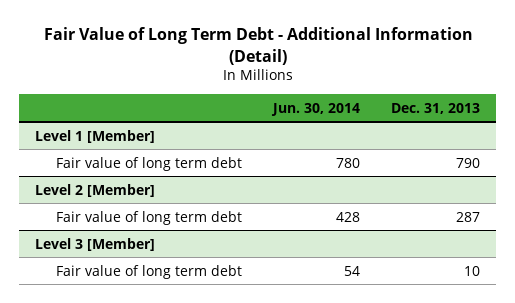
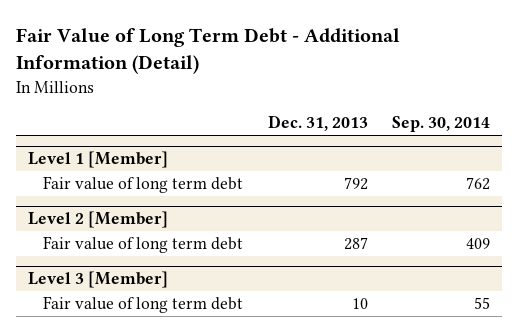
[271,102,361,116] Jun. 30, 2014 -> none
none -> [392,116,491,133] Sep. 30, 2014
[456,157,481,168] 790 -> [343,177,368,191] 792

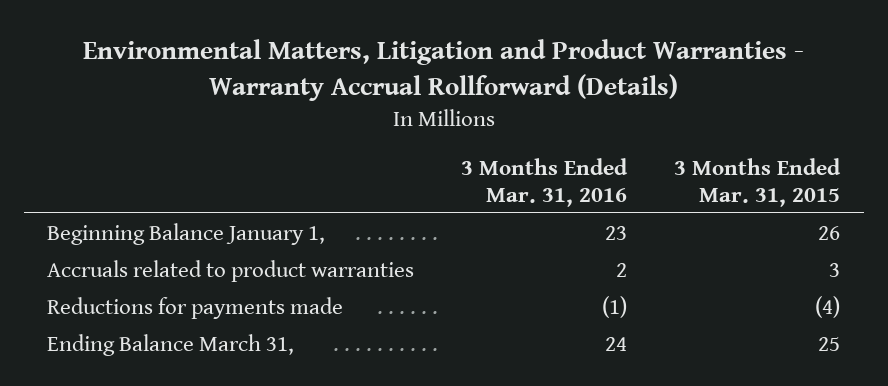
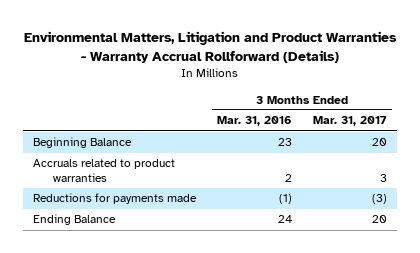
[674,157,842,207] 3 Months Ended Mar. 31, 2015 -> none
none -> [312,116,387,127] Mar. 31, 2017
[47,222,326,245] Beginning Balance January 1, -> [33,137,133,149] Beginning Balance
[47,333,295,356] Ending Balance March 31, -> [33,214,117,226] Ending Balance

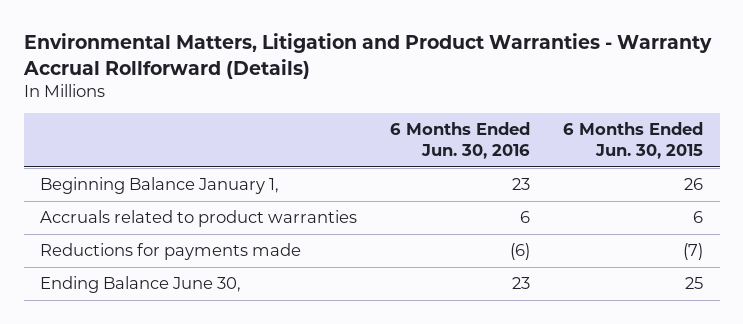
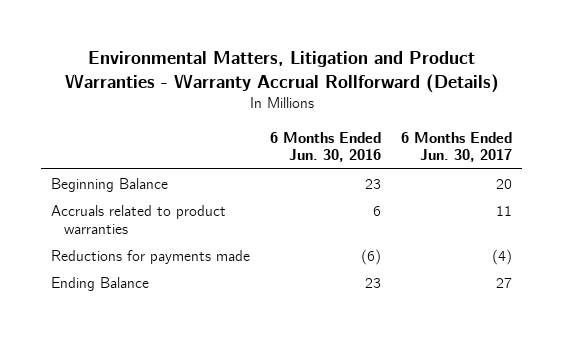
[563,122,704,160] 6 Months Ended Jun. 30, 2015 -> none
none -> [401,131,513,163] 6 Months Ended Jun. 30, 2017
[40,177,280,195] Beginning Balance January 1, -> [51,177,169,192] Beginning Balance
[40,276,242,294] Ending Balance June 30, -> [51,276,150,291] Ending Balance

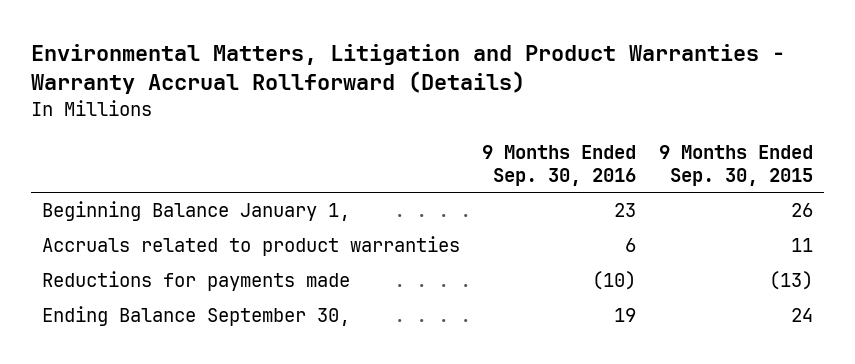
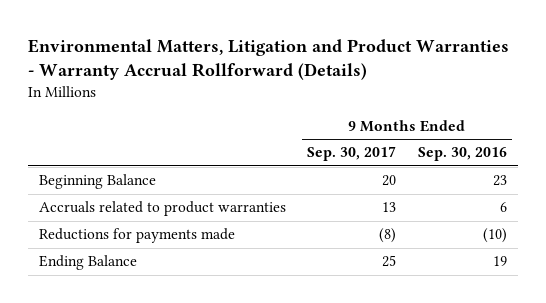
[658,144,813,186] 9 Months Ended Sep. 30, 2015 -> none
none -> [307,146,397,162] Sep. 30, 2017
[42,201,351,222] Beginning Balance January 1, -> [38,174,156,190] Beginning Balance
[42,306,351,327] Ending Balance September 30, -> [38,255,137,271] Ending Balance

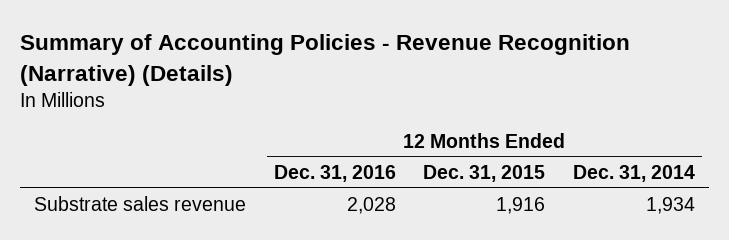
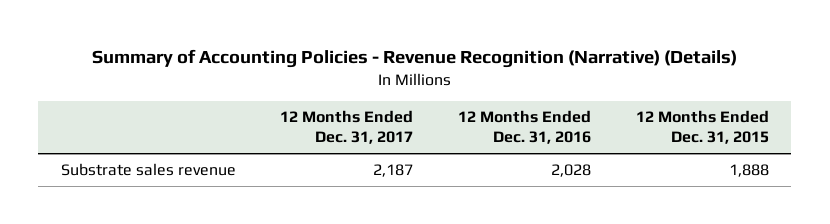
[572,164,695,182] Dec. 31, 2014 -> none
none -> [280,110,414,145] 12 Months Ended Dec. 31, 2017
[496,197,546,215] 1,916 -> [728,164,769,178] 1,888

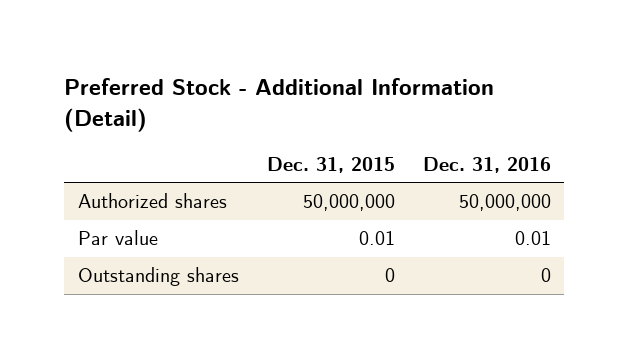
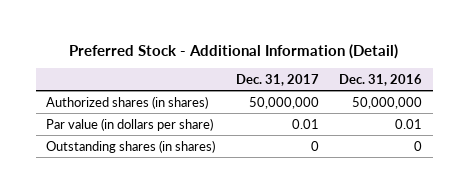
[266,157,395,174] Dec. 31, 2015 -> none
none -> [235,73,319,86] Dec. 31, 2017
[78,193,228,209] Authorized shares -> [46,95,209,109] Authorized shares (in shares)
[78,230,159,246] Par value -> [46,117,214,131] Par value (in dollars per share)
[78,267,240,287] Outstanding shares -> [46,139,216,153] Outstanding shares (in shares)

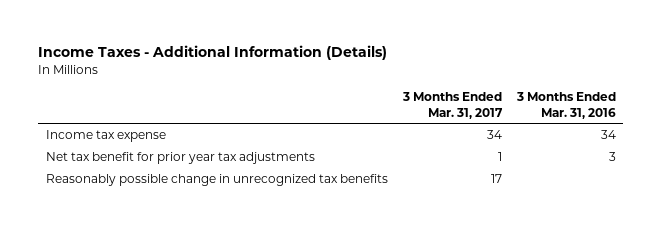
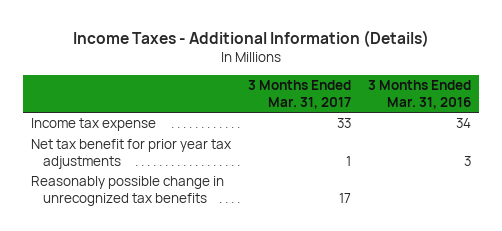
[486,130,502,140] 34 -> [337,118,352,129] 33

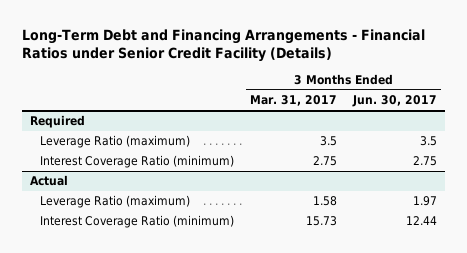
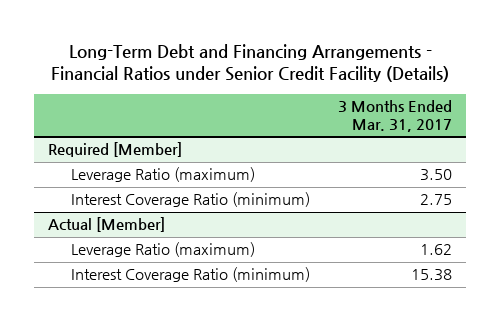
[352,95,438,108] Jun. 30, 2017 -> none
[30,115,86,129] Required -> [48,142,183,158] Required [Member]
[320,136,338,147] 3.5 -> [419,169,452,182] 3.50
[30,175,69,187] Actual -> [48,217,166,233] Actual [Member]
[313,196,338,207] 1.58 -> [419,244,452,256] 1.62
[306,216,338,227] 15.73 -> [410,269,452,282] 15.38

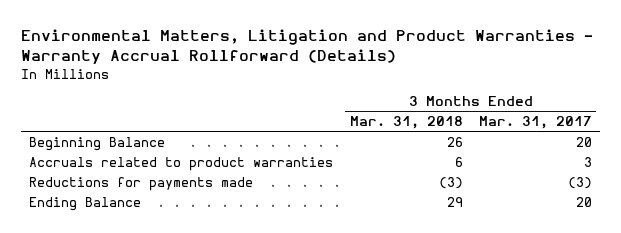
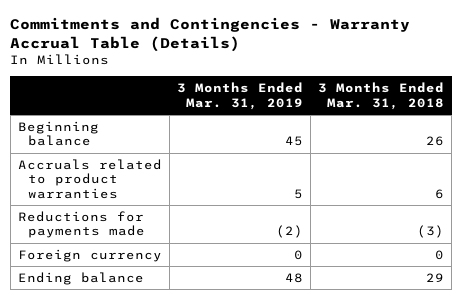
[21,29,594,65] Environmental Matters, Litigation and Product Warranties - Warranty Accrual Rollforward (Details) -> [10,17,411,52] Commitments and Contingencies - Warranty Accrual Table (Details)
[478,116,592,130] Mar. 31, 2017 -> none
none -> [177,82,304,110] 3 Months Ended Mar. 31, 2019
[29,136,166,151] Beginning Balance -> [17,120,99,147] Beginning balance
none -> [17,248,162,262] Foreign currency
[29,196,142,211] Ending Balance -> [17,271,144,285] Ending balance

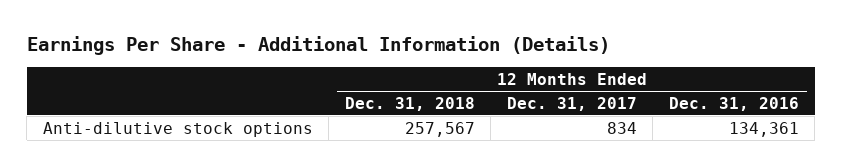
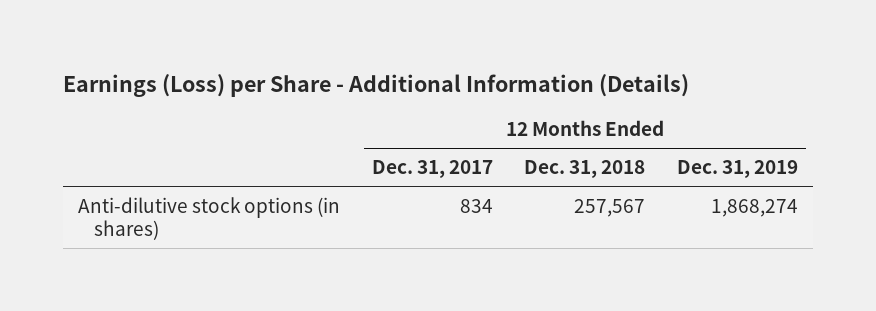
[26,36,610,56] Earnings Per Share - Additional Information (Details) -> [62,73,689,97] Earnings (Loss) per Share - Additional Information (Details)
[668,96,799,111] Dec. 31, 2016 -> none
none -> [676,160,798,179] Dec. 31, 2019
[42,121,313,137] Anti-dilutive stock options -> [78,196,341,240] Anti-dilutive stock options (in shares)

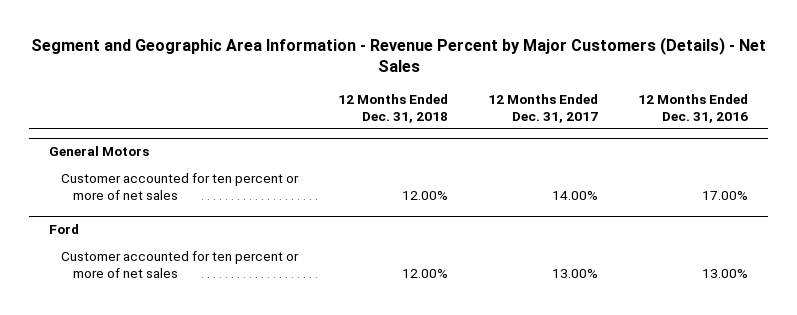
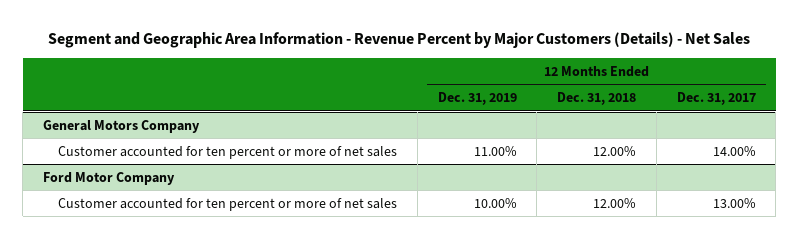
[637,93,748,123] 12 Months Ended Dec. 31, 2016 -> none
none -> [437,92,517,106] Dec. 31, 2019
[49,146,150,157] General Motors -> [43,119,201,133] General Motors Company
[49,224,80,235] Ford -> [43,171,176,185] Ford Motor Company

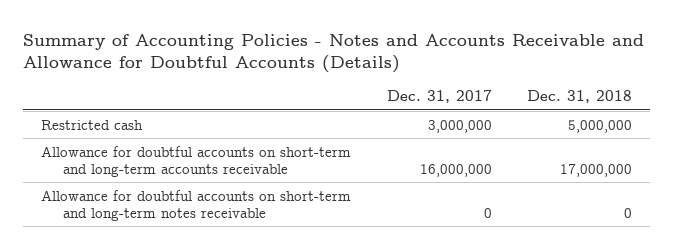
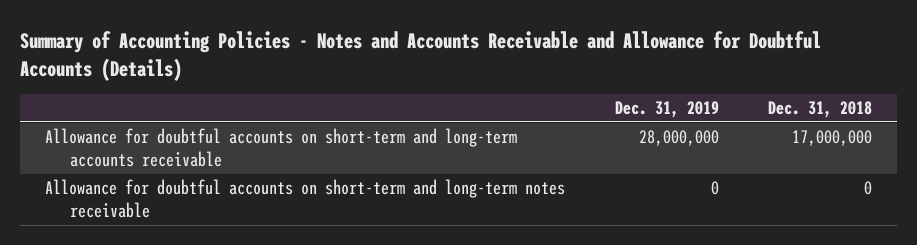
[386,90,492,104] Dec. 31, 2017 -> none
none -> [614,101,719,119] Dec. 31, 2019
[40,119,143,130] Restricted cash -> none

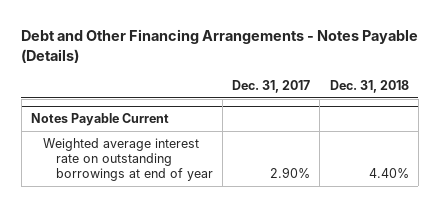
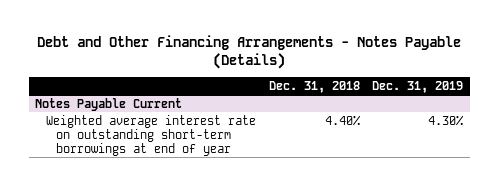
[232,80,311,94] Dec. 31, 2017 -> none
none -> [372,80,464,93] Dec. 31, 2019
[43,137,213,182] Weighted average interest rate on outstanding borrowings at end of year -> [45,114,256,156] Weighted average interest rate on outstanding short-term borrowings at end of year

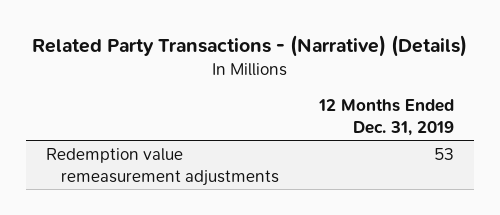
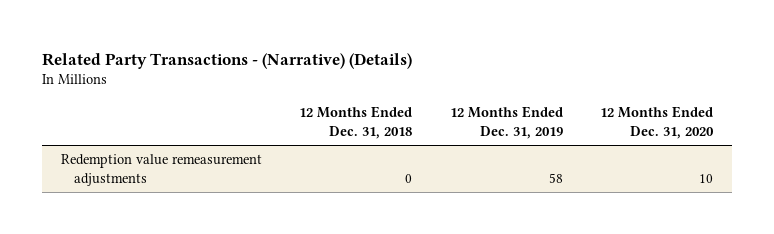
none -> [299,106,413,140] 12 Months Ended Dec. 31, 2018
none -> [600,106,715,140] 12 Months Ended Dec. 31, 2020
[434,148,455,161] 53 -> [548,173,563,184] 58

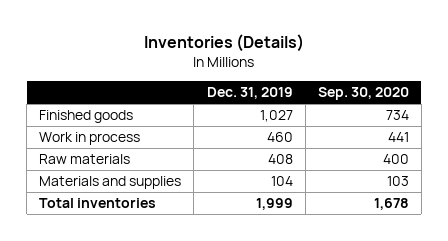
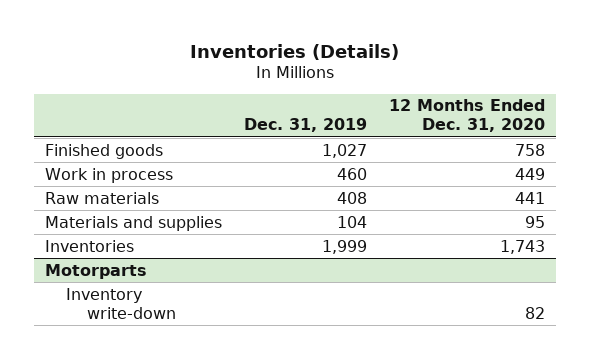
[317,87,409,101] Sep. 30, 2020 -> none
none -> [389,99,546,133] 12 Months Ended Dec. 31, 2020
[39,198,157,209] Total inventories -> [45,239,135,252] Inventories
none -> [45,263,148,279] Motorparts
none -> [66,287,176,319] Inventory write-down

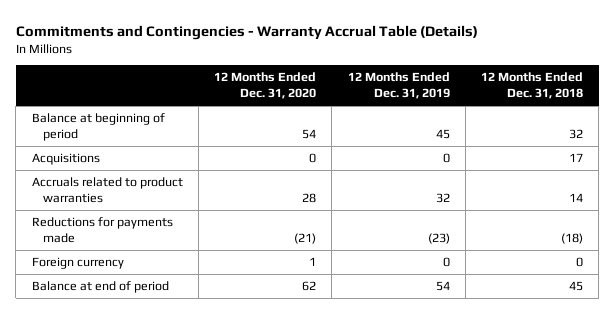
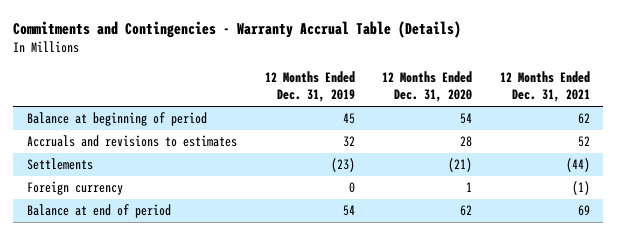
[481,72,584,100] 12 Months Ended Dec. 31, 2018 -> none
none -> [499,71,590,103] 12 Months Ended Dec. 31, 2021
[31,152,100,165] Acquisitions -> none
[31,176,183,203] Accruals related to product warranties -> [27,135,238,148] Accruals and revisions to estimates
[31,216,173,243] Reductions for payments made -> [27,158,94,171] Settlements

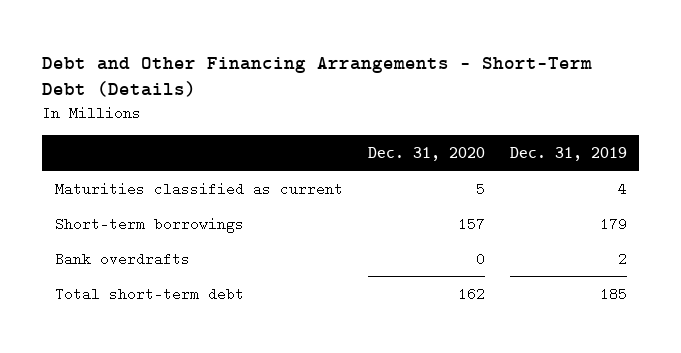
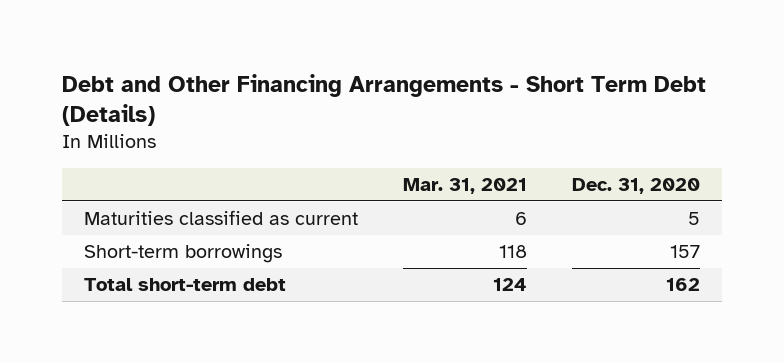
[42,56,593,98] Debt and Other Financing Arrangements - Short-Term Debt (Details) -> [61,74,706,127] Debt and Other Financing Arrangements - Short Term Debt (Details)
[509,147,627,162] Dec. 31, 2019 -> none
none -> [403,177,528,194] Mar. 31, 2021
[54,251,190,266] Bank overdrafts -> none

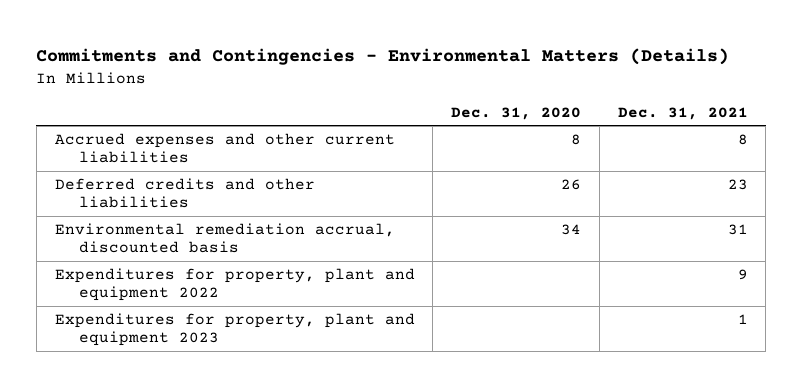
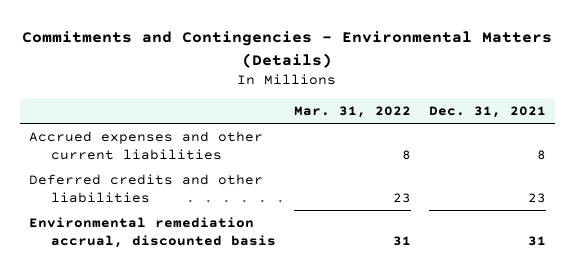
[451,107,582,121] Dec. 31, 2020 -> none
none -> [293,105,411,118] Mar. 31, 2022
[54,267,415,302] Expenditures for property, plant and equipment 2022 -> none
[54,312,415,347] Expenditures for property, plant and equipment 2023 -> none

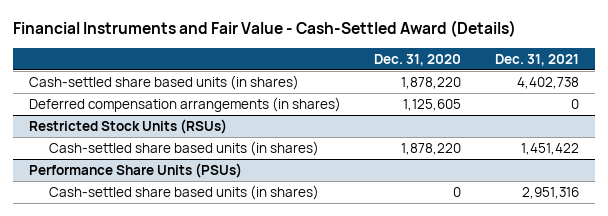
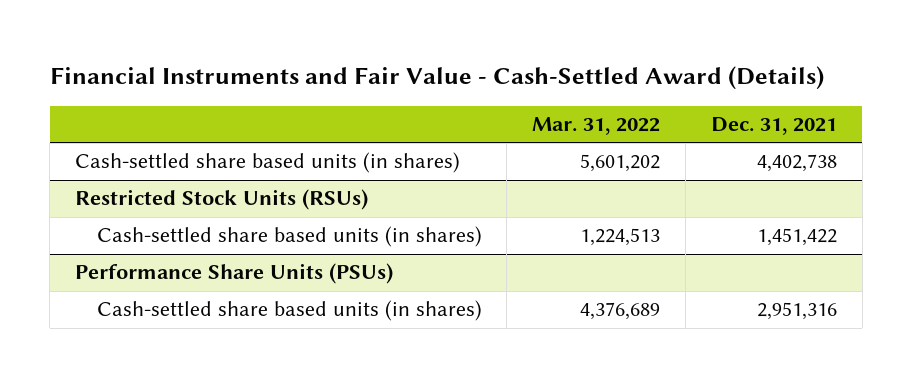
[374,53,462,66] Dec. 31, 2020 -> none
none -> [532,117,661,136] Mar. 31, 2022
[29,96,342,112] Deferred compensation arrangements (in shares) -> none

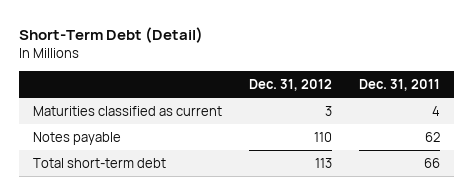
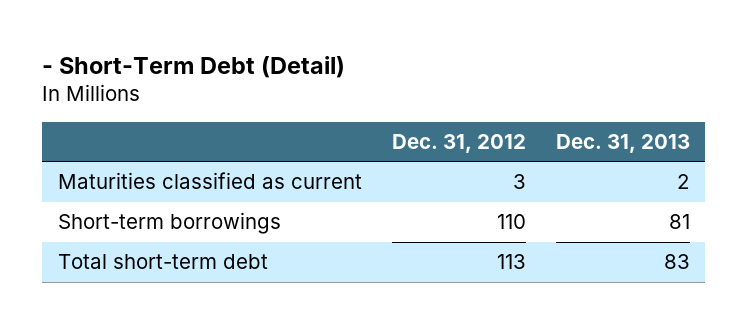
[19,26,204,43] Short-Term Debt (Detail) -> [42,55,346,78] - Short-Term Debt (Detail)
[359,78,441,91] Dec. 31, 2011 -> none
none -> [555,133,690,153] Dec. 31, 2013
[32,132,121,146] Notes payable -> [57,212,281,235] Short-term borrowings

